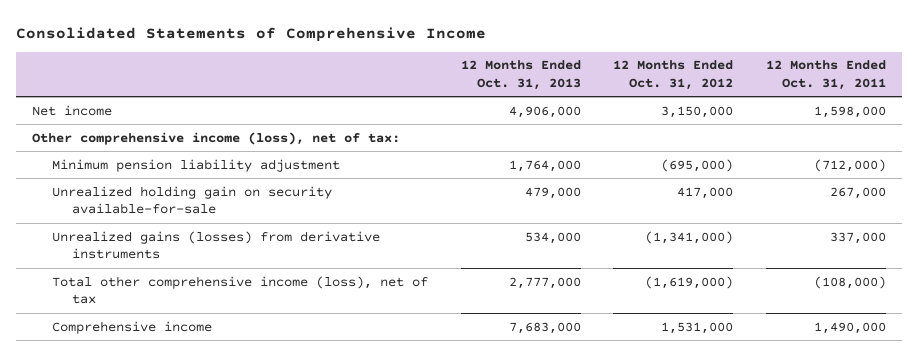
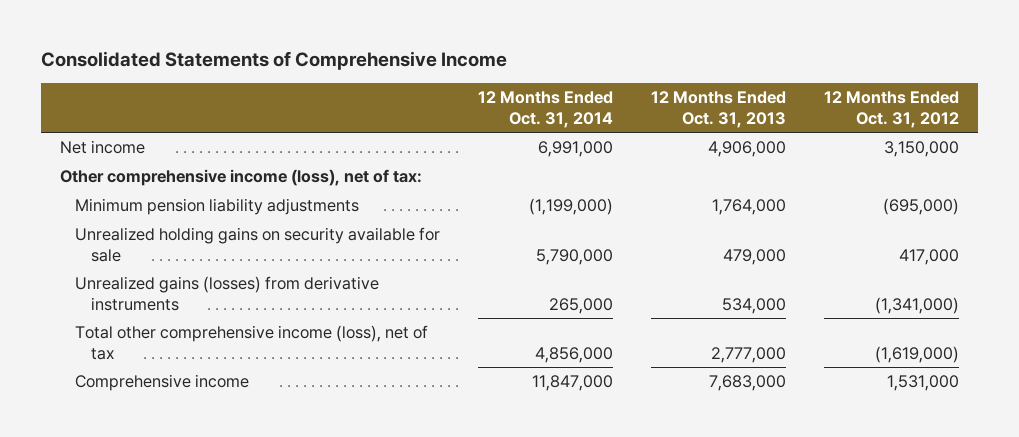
[765,60,886,91] 12 Months Ended Oct. 31, 2011 -> none
none -> [478,90,614,128] 12 Months Ended Oct. 31, 2014
[52,158,341,172] Minimum pension liability adjustment -> [75,198,360,216] Minimum pension liability adjustments
[52,185,333,215] Unrealized holding gain on security available-for-sale -> [75,227,441,262] Unrealized holding gains on security available for sale

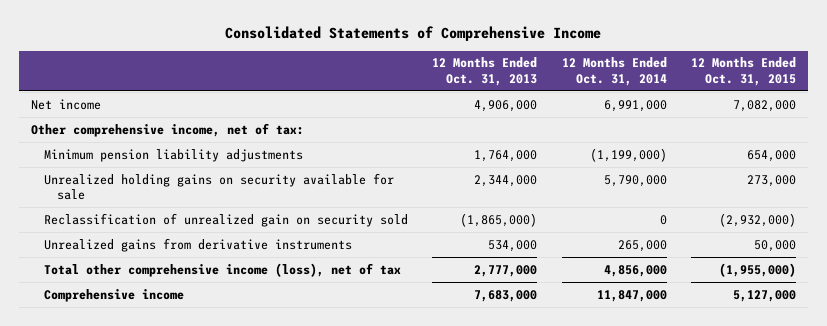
[824,90,960,128] 12 Months Ended Oct. 31, 2012 -> none
none -> [690,57,796,86] 12 Months Ended Oct. 31, 2015
[59,169,422,187] Other comprehensive income (loss), net of tax: -> [30,122,304,137] Other comprehensive income, net of tax:
[723,248,787,265] 479,000 -> [474,174,538,187] 2,344,000
none -> [44,212,409,227] Reclassification of unrealized gain on security sold
[75,276,380,311] Unrealized gains (losses) from derivative instruments -> [44,237,353,252] Unrealized gains from derivative instruments

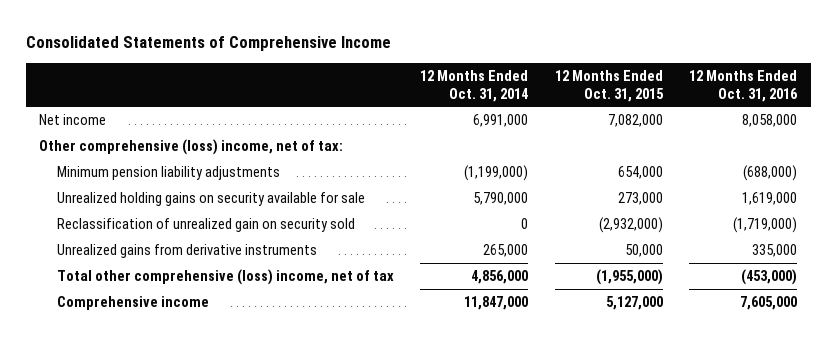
[432,57,538,86] 12 Months Ended Oct. 31, 2013 -> none
none -> [689,69,799,102] 12 Months Ended Oct. 31, 2016
[30,122,304,137] Other comprehensive income, net of tax: -> [39,138,344,155] Other comprehensive (loss) income, net of tax:
[44,262,402,277] Total other comprehensive income (loss), net of tax -> [56,268,394,285] Total other comprehensive (loss) income, net of tax

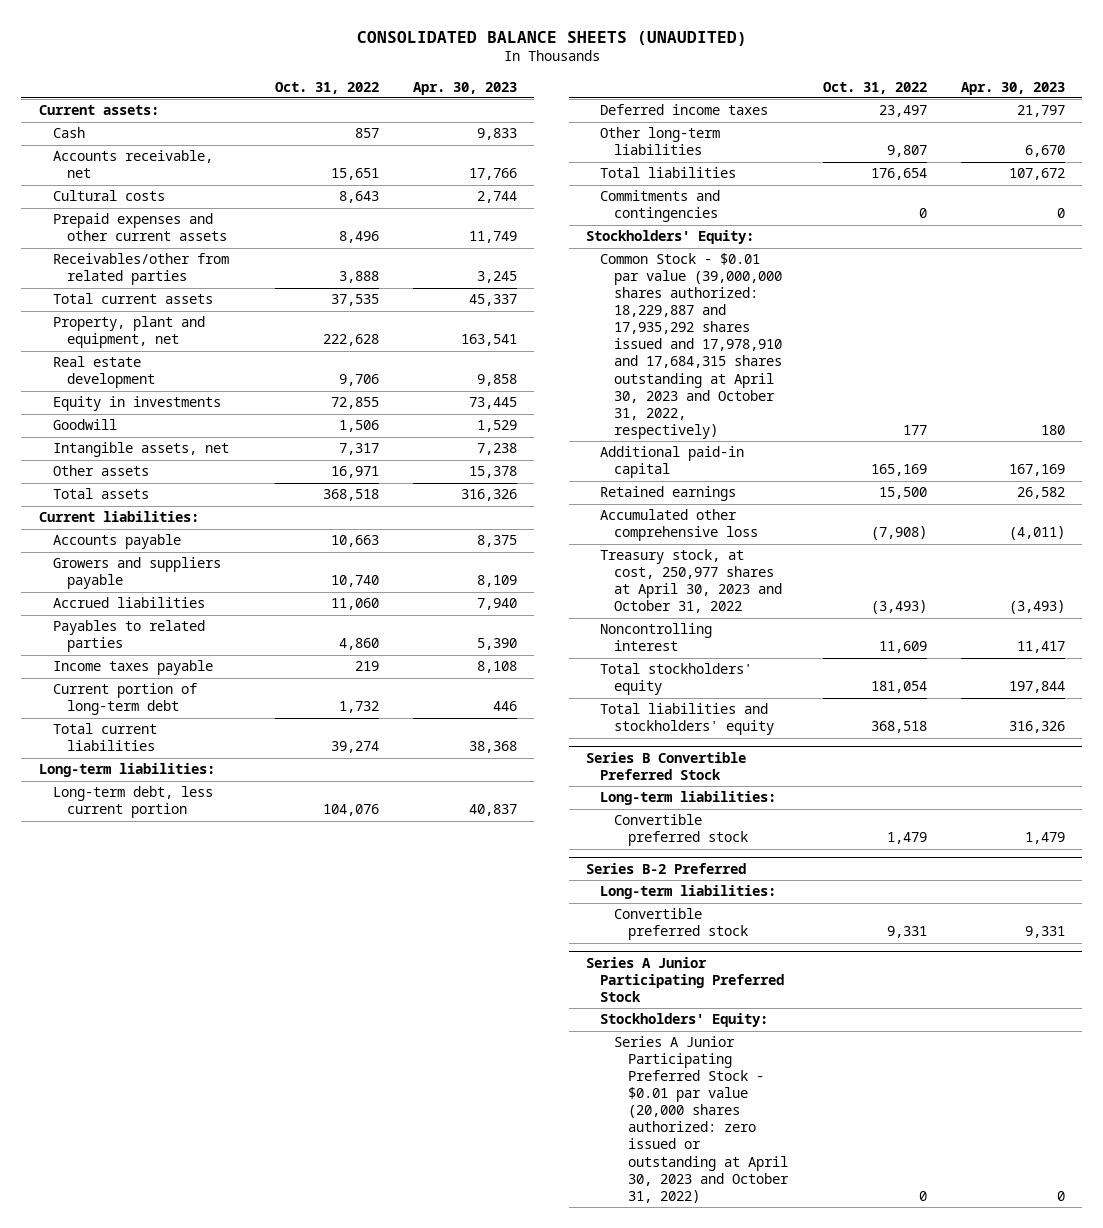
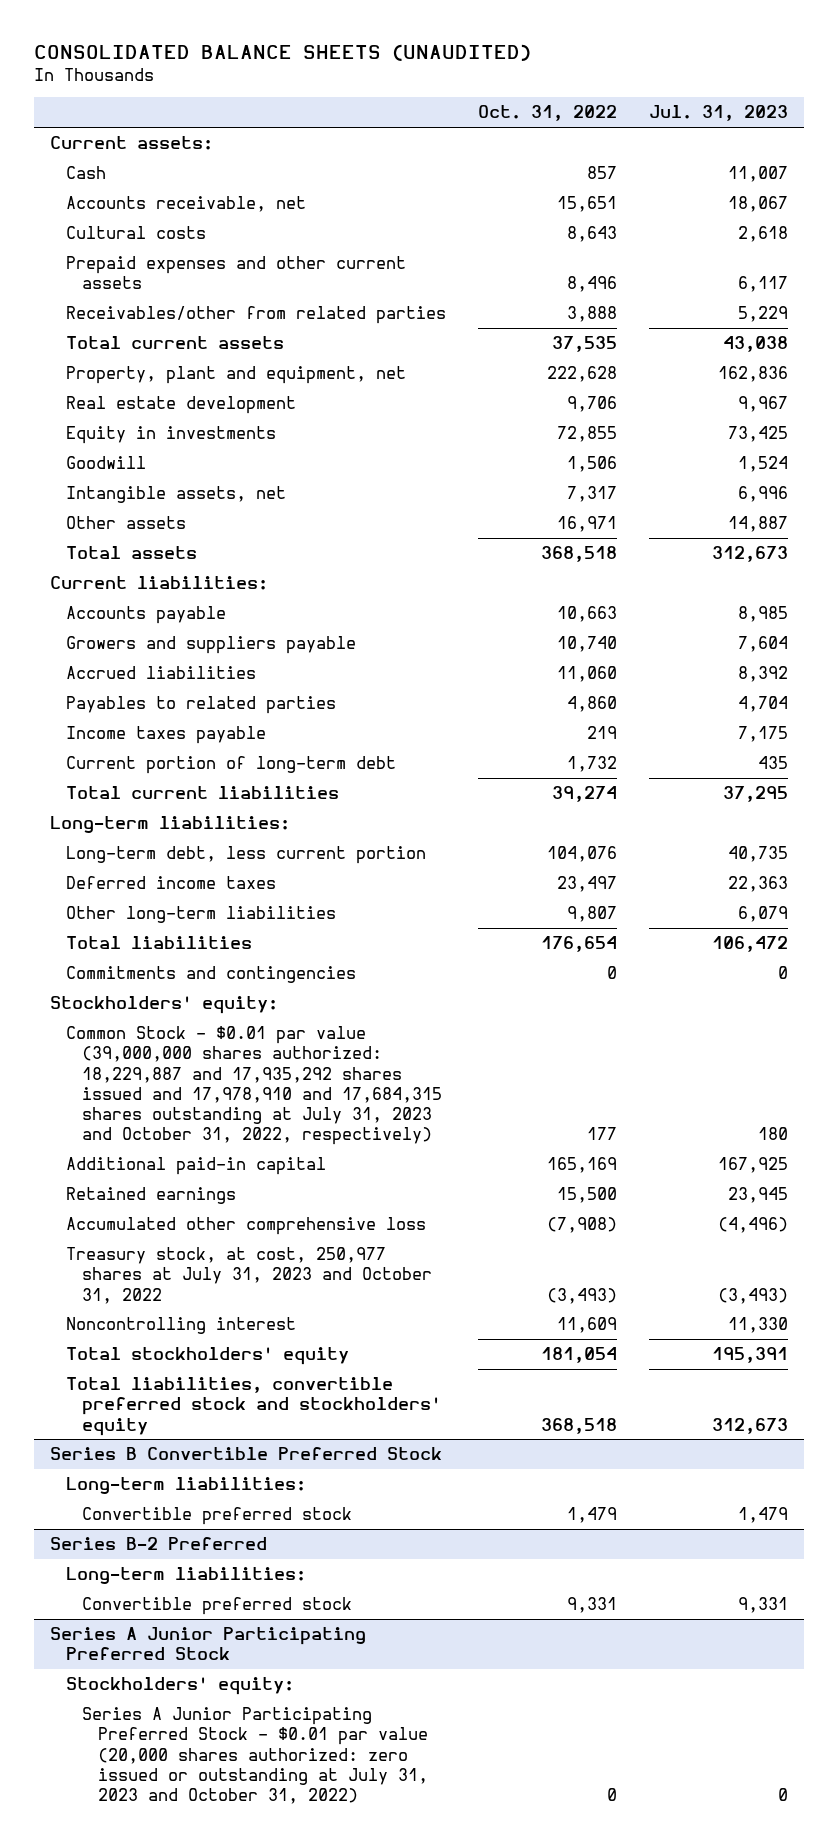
[413,81,518,95] Apr. 30, 2023 -> none
none -> [649,105,789,122] Jul. 31, 2023
[586,230,755,245] Stockholders' Equity: -> [49,996,278,1015] Stockholders' equity:
[600,253,783,439] Common Stock - $0.01 par value (39,000,000 shares authorized: 18,229,887 and 17,935,292 shares issued and 17,978,910 and 17,684,315 shares outstanding at April 30, 2023 and October 31, 2022, respectively) -> [65,1026,442,1146] Common Stock - $0.01 par value (39,000,000 shares authorized: 18,229,887 and 17,935,292 shares issued and 17,978,910 and 17,684,315 shares outstanding at July 31, 2023 and October 31, 2022, respectively)
[600,549,783,614] Treasury stock, at cost, 250,977 shares at April 30, 2023 and October 31, 2022 -> [65,1247,432,1304] Treasury stock, at cost, 250,977 shares at July 31, 2023 and October 31, 2022
[600,703,775,736] Total liabilities and stockholders' equity -> [65,1377,441,1436] Total liabilities, convertible preferred stock and stockholders' equity
[600,1013,769,1028] Stockholders' Equity: -> [65,1677,294,1696] Stockholders' equity:
[614,1036,790,1203] Series A Junior Participating Preferred Stock - $0.01 par value (20,000 shares authorized: zero issued or outstanding at April 30, 2023 and October 31, 2022) -> [81,1707,428,1804] Series A Junior Participating Preferred Stock - $0.01 par value (20,000 shares authorized: zero issued or outstanding at July 31, 2023 and October 31, 2022)

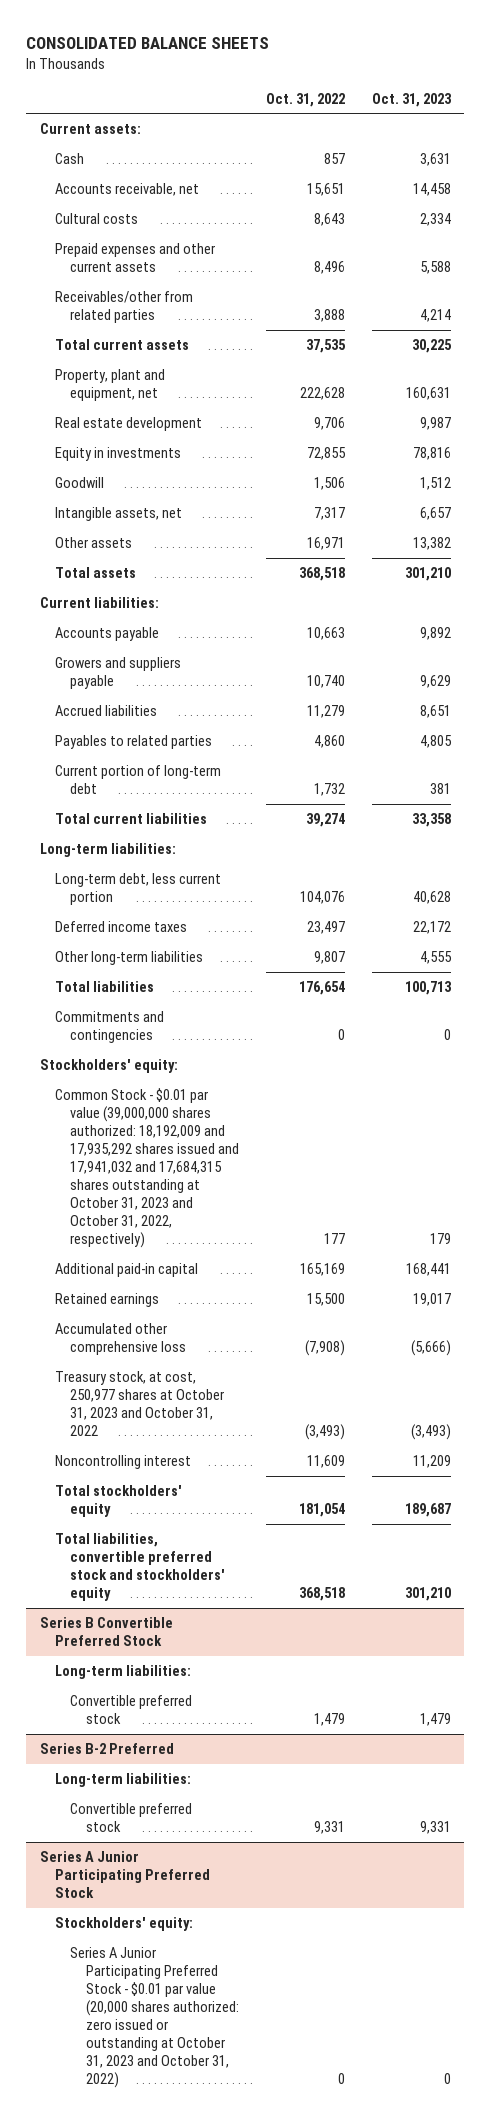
[33,44,531,62] CONSOLIDATED BALANCE SHEETS (UNAUDITED) -> [26,37,270,50] CONSOLIDATED BALANCE SHEETS
[649,105,789,122] Jul. 31, 2023 -> none
none -> [371,92,452,107] Oct. 31, 2023
[557,666,618,683] 11,060 -> [307,704,346,718] 11,279
[65,726,266,745] Income taxes payable -> none
[65,1026,442,1146] Common Stock - $0.01 par value (39,000,000 shares authorized: 18,229,887 and 17,935,292 shares issued and 17,978,910 and 17,684,315 shares outstanding at July 31, 2023 and October 31, 2022, respectively) -> [54,1087,240,1249] Common Stock - $0.01 par value (39,000,000 shares authorized: 18,192,009 and 17,935,292 shares issued and 17,941,032 and 17,684,315 shares outstanding at October 31, 2023 and October 31, 2022, respectively)
[65,1247,432,1304] Treasury stock, at cost, 250,977 shares at July 31, 2023 and October 31, 2022 -> [54,1370,225,1437] Treasury stock, at cost, 250,977 shares at October 31, 2023 and October 31, 2022
[81,1707,428,1804] Series A Junior Participating Preferred Stock - $0.01 par value (20,000 shares authorized: zero issued or outstanding at July 31, 2023 and October 31, 2022) -> [70,1946,239,2089] Series A Junior Participating Preferred Stock - $0.01 par value (20,000 shares authorized: zero issued or outstanding at October 31, 2023 and October 31, 2022)

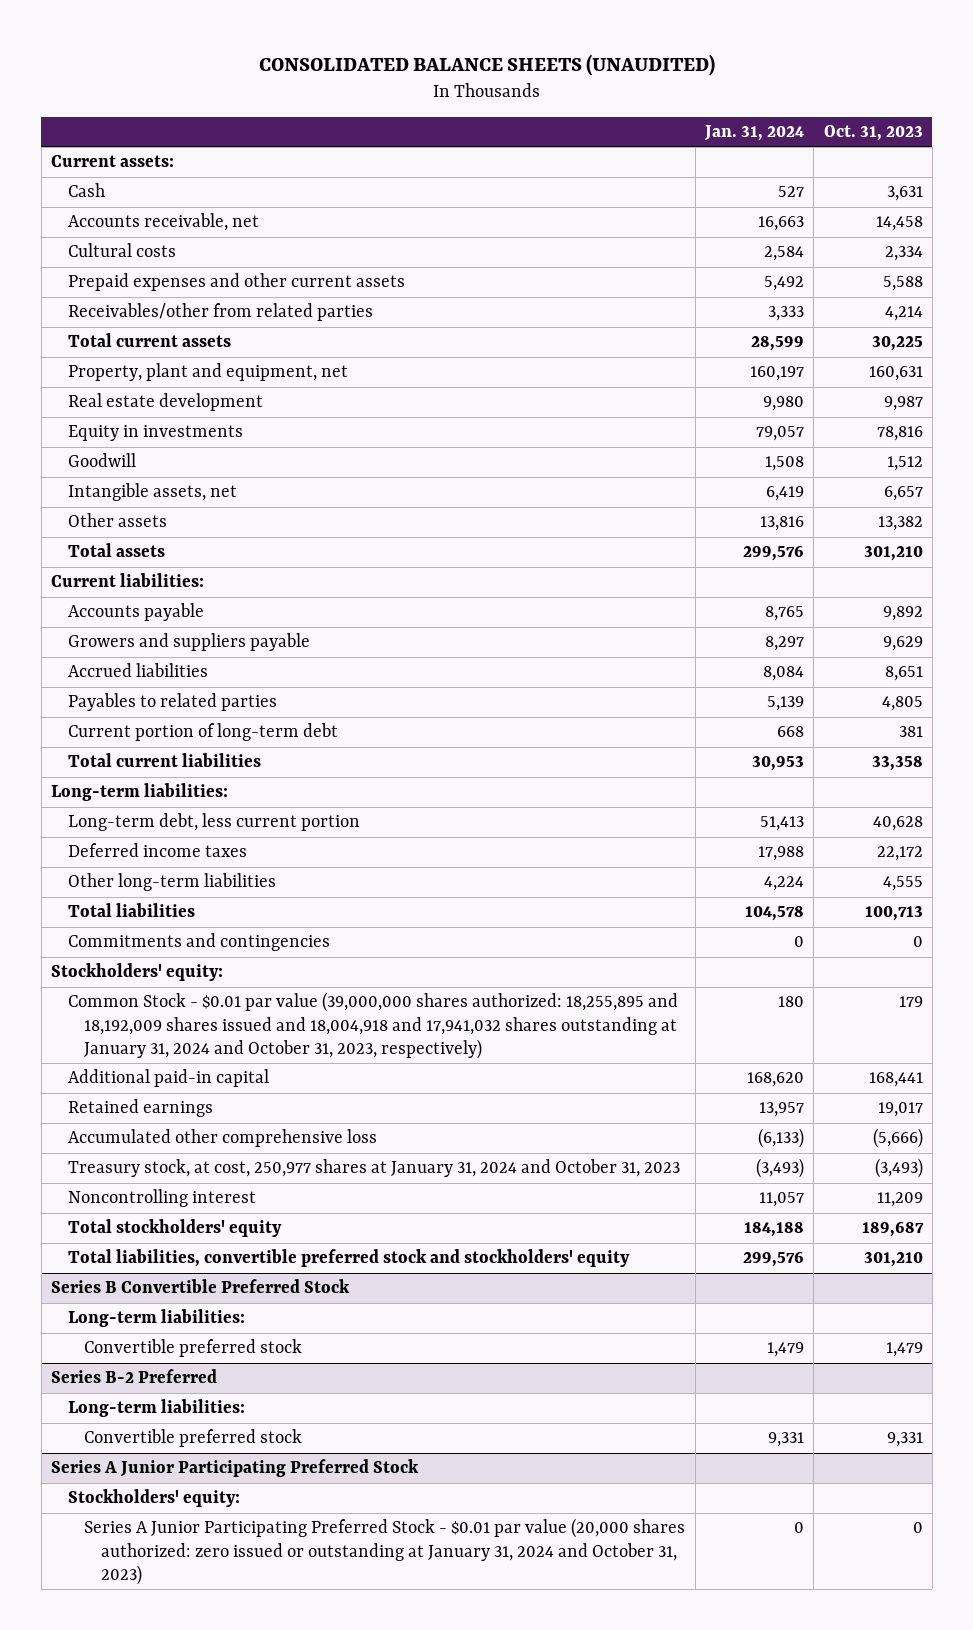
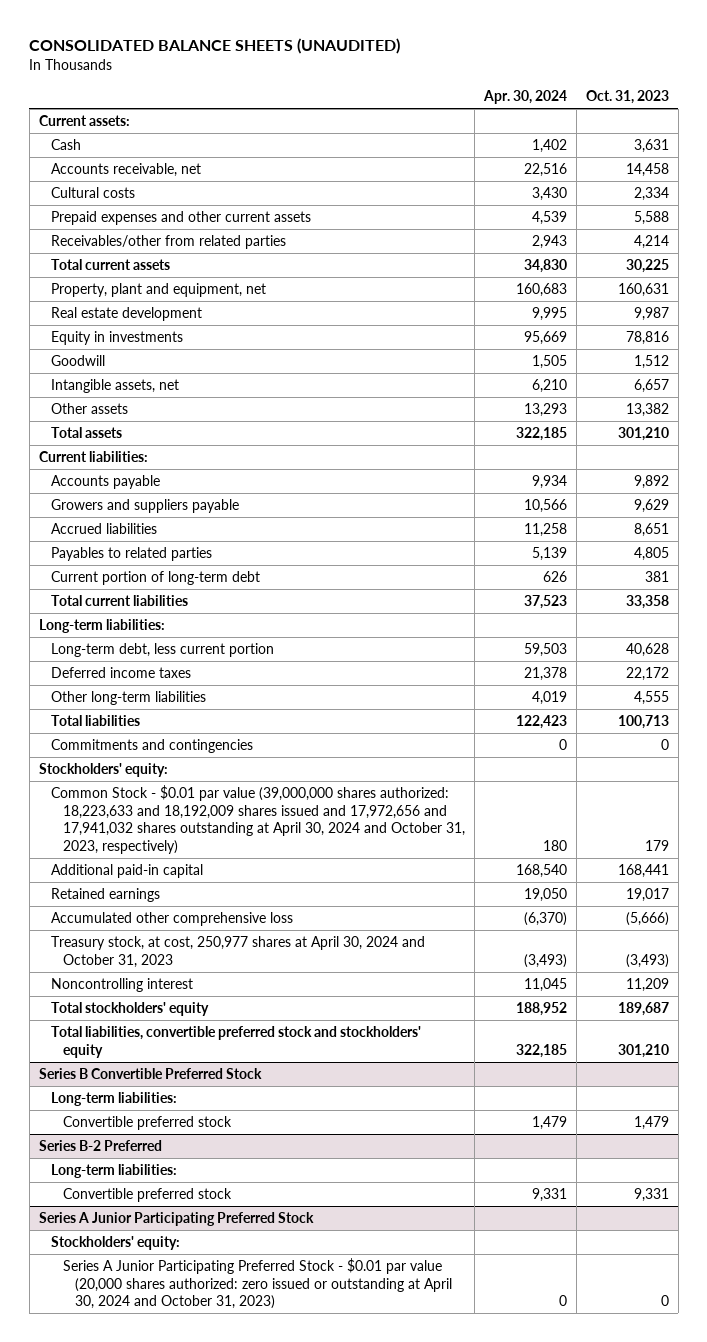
[704,125,805,142] Jan. 31, 2024 -> none
none -> [482,90,567,105] Apr. 30, 2024
[67,992,678,1059] Common Stock - $0.01 par value (39,000,000 shares authorized: 18,255,895 and 18,192,009 shares issued and 18,004,918 and 17,941,032 shares outstanding at January 31, 2024 and October 31, 2023, respectively) -> [50,785,465,854] Common Stock - $0.01 par value (39,000,000 shares authorized: 18,223,633 and 18,192,009 shares issued and 17,972,656 and 17,941,032 shares outstanding at April 30, 2024 and October 31, 2023, respectively)
[67,1159,680,1178] Treasury stock, at cost, 250,977 shares at January 31, 2024 and October 31, 2023 -> [50,936,425,968] Treasury stock, at cost, 250,977 shares at April 30, 2024 and October 31, 2023
[84,1518,686,1585] Series A Junior Participating Preferred Stock - $0.01 par value (20,000 shares authorized: zero issued or outstanding at January 31, 2024 and October 31, 2023) -> [62,1258,452,1310] Series A Junior Participating Preferred Stock - $0.01 par value (20,000 shares authorized: zero issued or outstanding at April 30, 2024 and October 31, 2023)

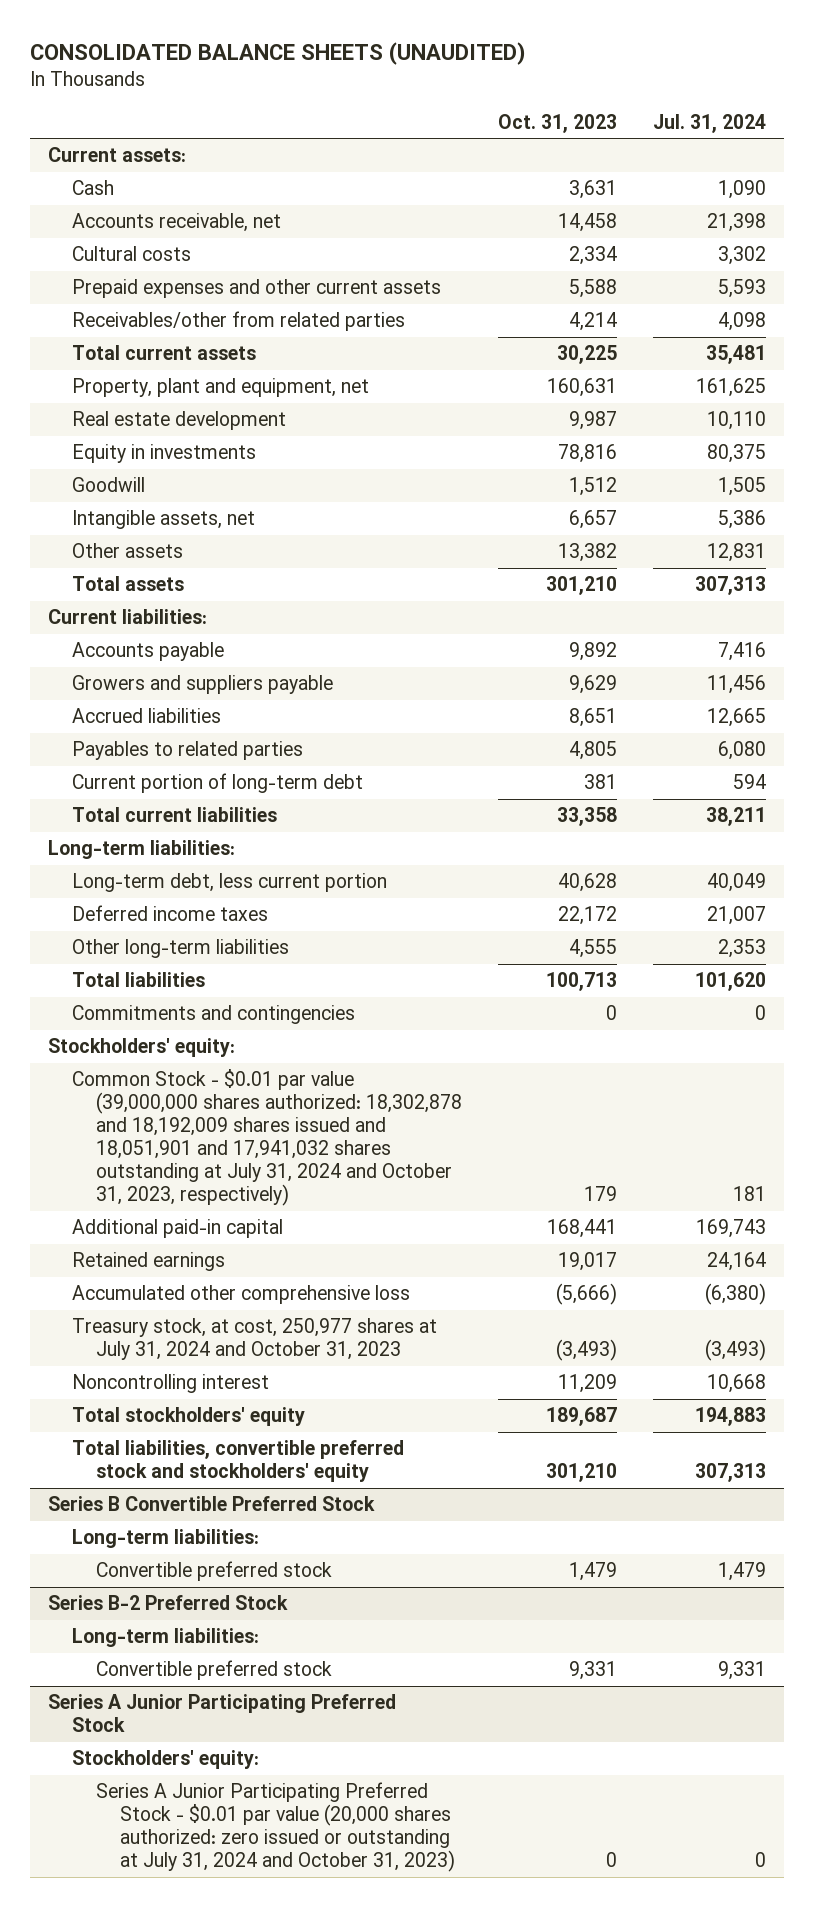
[482,90,567,105] Apr. 30, 2024 -> none
none -> [652,113,766,133] Jul. 31, 2024
[50,785,465,854] Common Stock - $0.01 par value (39,000,000 shares authorized: 18,223,633 and 18,192,009 shares issued and 17,972,656 and 17,941,032 shares outstanding at April 30, 2024 and October 31, 2023, respectively) -> [72,1069,463,1207] Common Stock - $0.01 par value (39,000,000 shares authorized: 18,302,878 and 18,192,009 shares issued and 18,051,901 and 17,941,032 shares outstanding at July 31, 2024 and October 31, 2023, respectively)
[50,936,425,968] Treasury stock, at cost, 250,977 shares at April 30, 2024 and October 31, 2023 -> [72,1318,438,1361] Treasury stock, at cost, 250,977 shares at July 31, 2024 and October 31, 2023
[38,1140,162,1152] Series B-2 Preferred -> [48,1595,289,1611] Series B-2 Preferred Stock
[62,1258,452,1310] Series A Junior Participating Preferred Stock - $0.01 par value (20,000 shares authorized: zero issued or outstanding at April 30, 2024 and October 31, 2023) -> [96,1782,456,1873] Series A Junior Participating Preferred Stock - $0.01 par value (20,000 shares authorized: zero issued or outstanding at July 31, 2024 and October 31, 2023)

